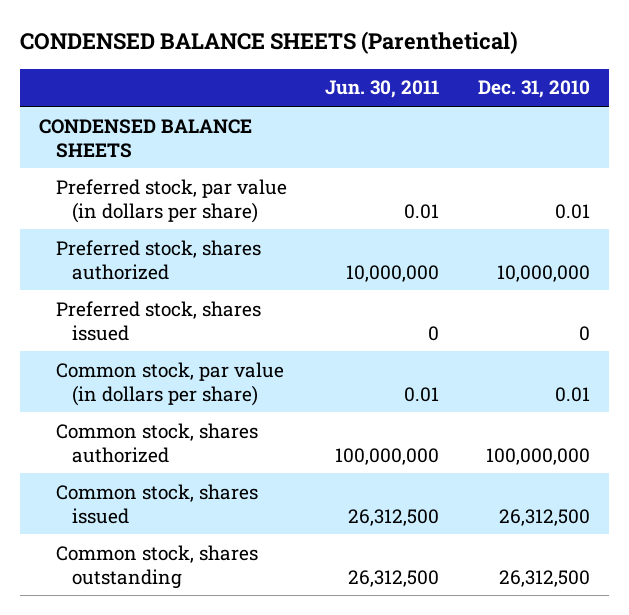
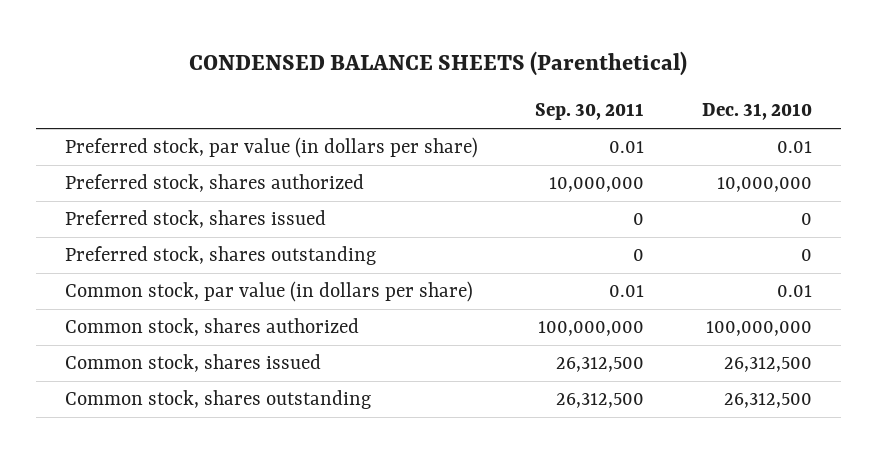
[325,80,440,99] Jun. 30, 2011 -> none
none -> [535,103,645,121] Sep. 30, 2011
[38,118,252,158] CONDENSED BALANCE SHEETS -> none
none -> [64,246,376,266] Preferred stock, shares outstanding

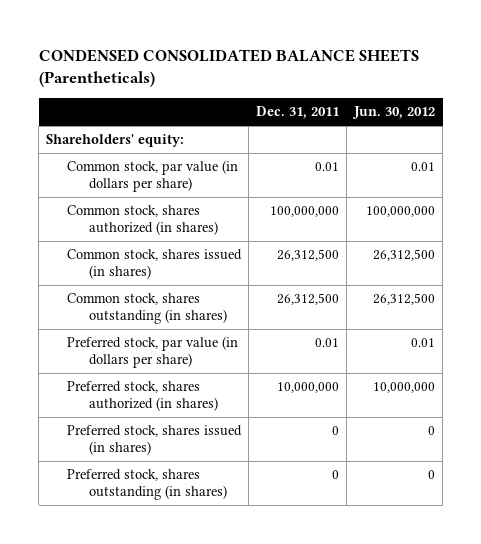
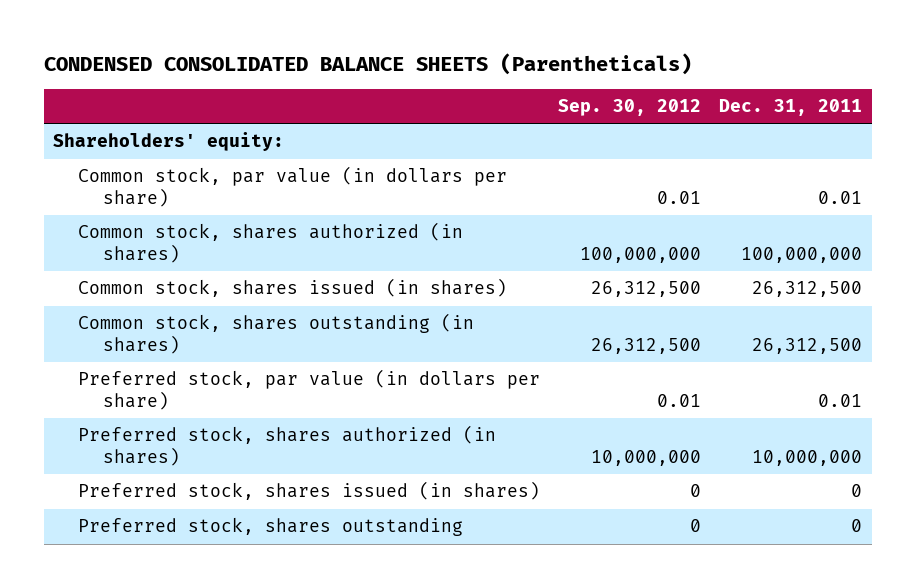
[352,106,436,120] Jun. 30, 2012 -> none
none -> [558,99,702,117] Sep. 30, 2012
[67,469,227,501] Preferred stock, shares outstanding (in shares) -> [78,517,464,537] Preferred stock, shares outstanding

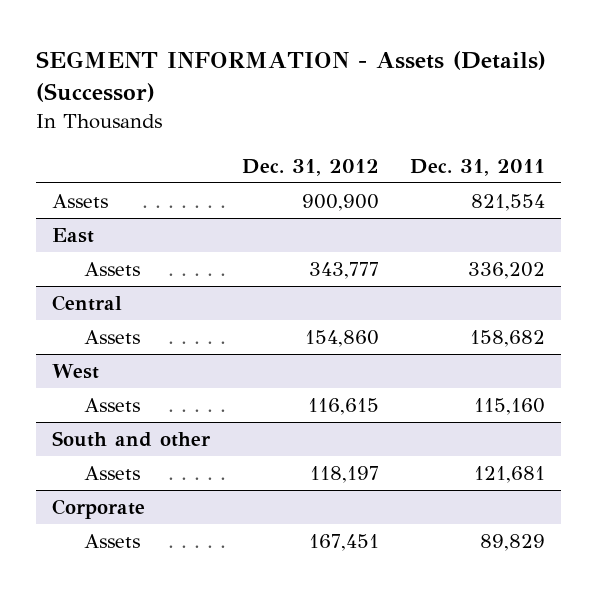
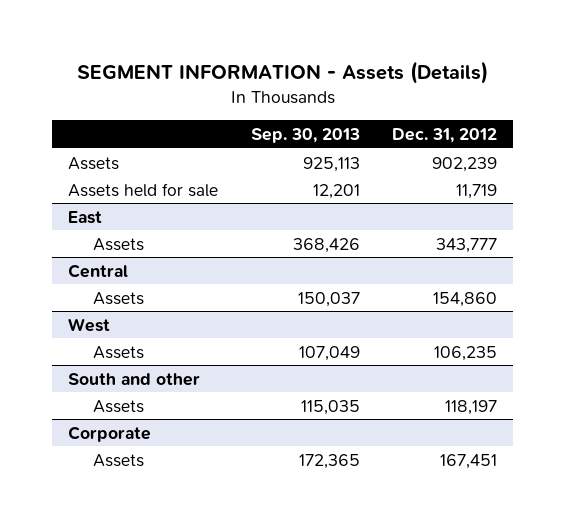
[36,51,547,103] SEGMENT INFORMATION - Assets (Details) (Successor) -> [76,61,488,85] SEGMENT INFORMATION - Assets (Details)
[410,158,546,176] Dec. 31, 2011 -> none
none -> [250,127,360,143] Sep. 30, 2013
[301,194,379,212] 900,900 -> [431,156,497,172] 902,239
none -> [68,182,219,197] Assets held for sale
[307,398,379,416] 116,615 -> [433,345,497,361] 106,235

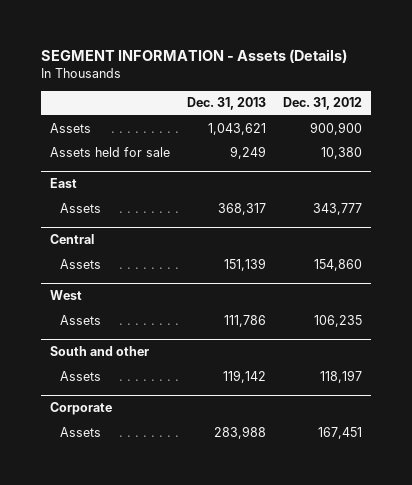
[250,127,360,143] Sep. 30, 2013 -> none
none -> [187,97,267,111] Dec. 31, 2013
[431,156,497,172] 902,239 -> [310,121,363,135] 900,900
[455,183,497,199] 11,719 -> [321,146,363,159] 10,380

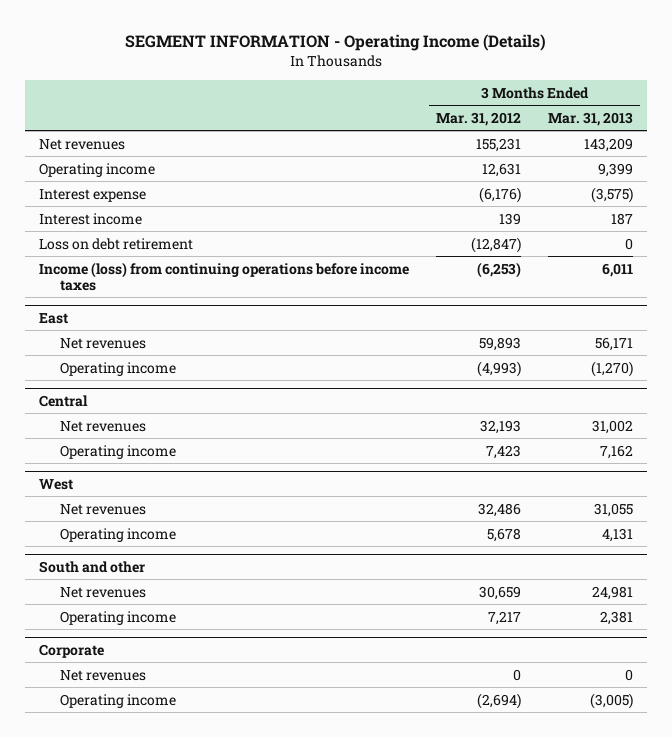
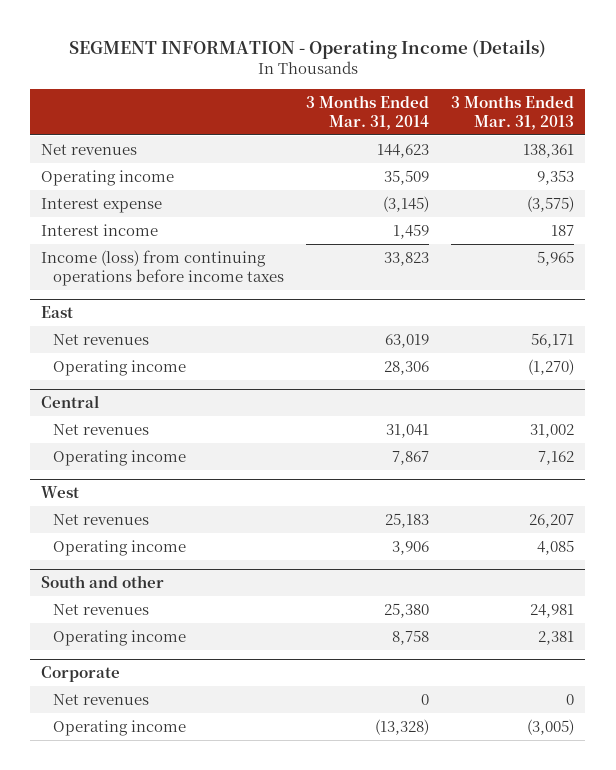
[435,111,521,126] Mar. 31, 2012 -> none
none -> [306,94,430,130] 3 Months Ended Mar. 31, 2014
[584,137,634,152] 143,209 -> [523,143,575,158] 138,361
[598,162,634,177] 9,399 -> [537,169,575,185] 9,353
[38,237,193,250] Loss on debt retirement -> none
[602,262,634,277] 6,011 -> [537,250,575,266] 5,965
[594,502,634,517] 31,055 -> [529,513,575,528] 26,207
[602,527,634,542] 4,131 -> [537,539,575,555] 4,085

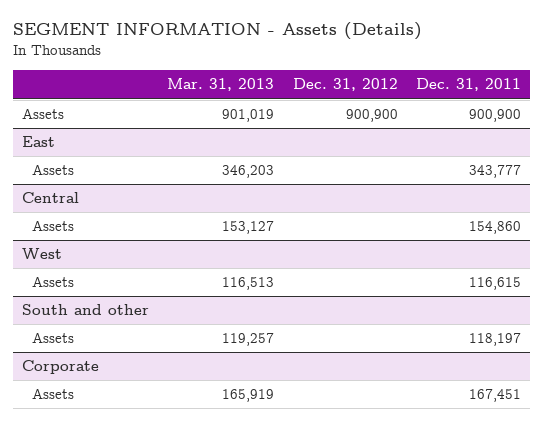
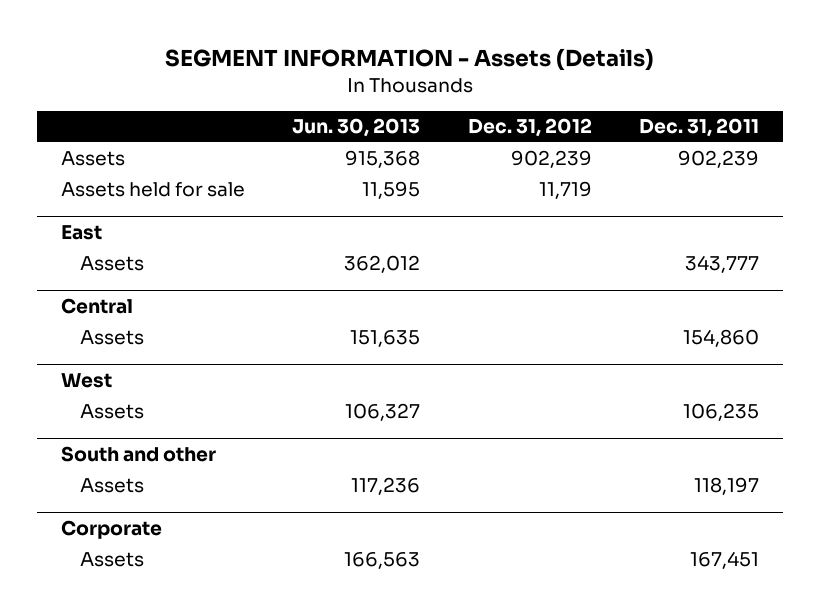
[167,78,275,92] Mar. 31, 2013 -> none
none -> [292,118,421,138] Jun. 30, 2013
[345,109,398,123] 900,900 -> [510,150,592,169] 902,239
[469,109,522,123] 900,900 -> [678,150,760,169] 902,239
none -> [60,182,245,198] Assets held for sale
[469,277,522,291] 116,615 -> [683,403,760,422] 106,235

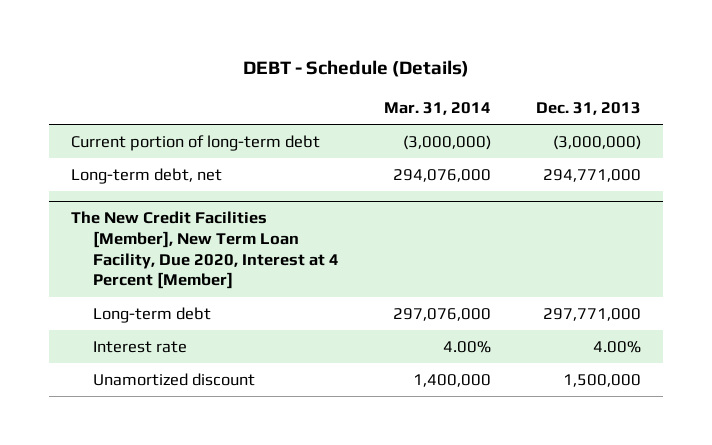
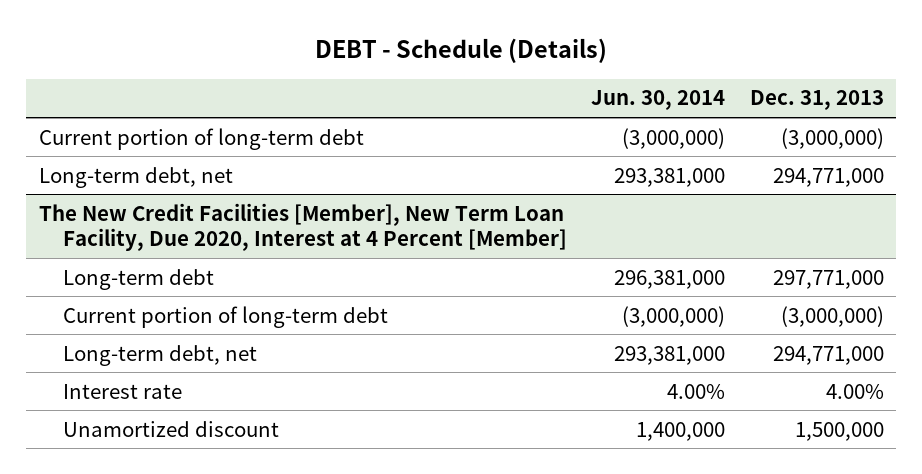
[383,102,491,116] Mar. 31, 2014 -> none
none -> [591,90,726,111] Jun. 30, 2014
none -> [63,305,389,328] Current portion of long-term debt
none -> [63,344,258,366] Long-term debt, net

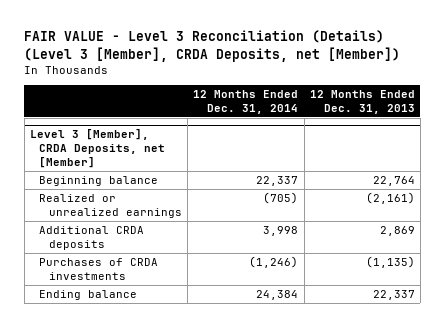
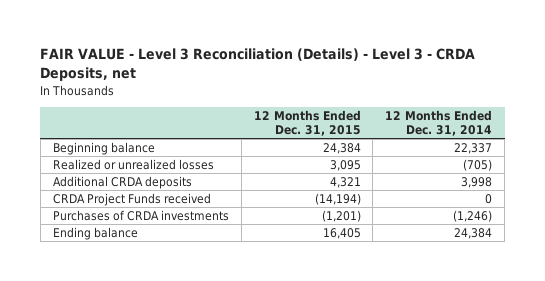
[24,30,401,62] FAIR VALUE - Level 3 Reconciliation (Details) (Level 3 [Member], CRDA Deposits, net [Member]) -> [40,48,476,82] FAIR VALUE - Level 3 Reconciliation (Details) - Level 3 - CRDA Deposits, net
[309,89,415,114] 12 Months Ended Dec. 31, 2013 -> none
none -> [253,109,361,137] 12 Months Ended Dec. 31, 2015
[29,129,166,169] Level 3 [Member], CRDA Deposits, net [Member] -> none
[39,193,182,219] Realized or unrealized earnings -> [52,159,214,171] Realized or unrealized losses
none -> [52,193,211,207] CRDA Project Funds received

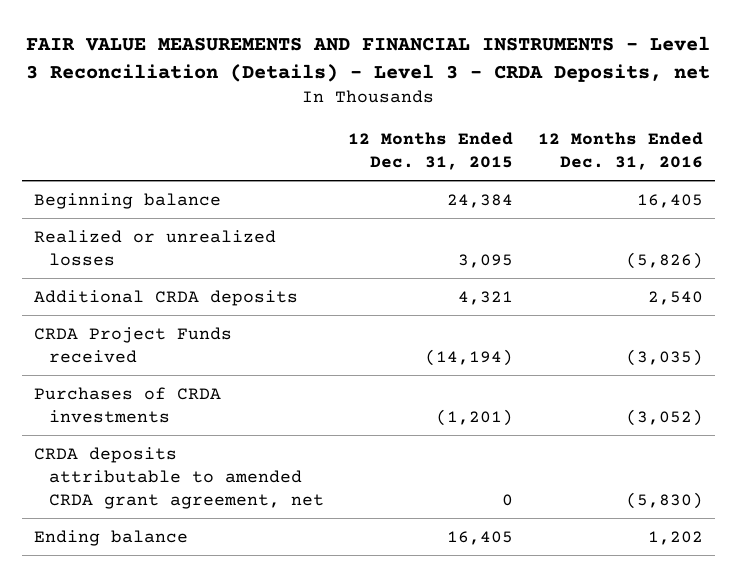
[40,48,476,82] FAIR VALUE - Level 3 Reconciliation (Details) - Level 3 - CRDA Deposits, net -> [26,35,711,82] FAIR VALUE MEASUREMENTS AND FINANCIAL INSTRUMENTS - Level 3 Reconciliation (Details) - Level 3 - CRDA Deposits, net
[385,109,493,137] 12 Months Ended Dec. 31, 2014 -> none
none -> [537,131,703,170] 12 Months Ended Dec. 31, 2016
none -> [34,446,324,510] CRDA deposits attributable to amended CRDA grant agreement, net

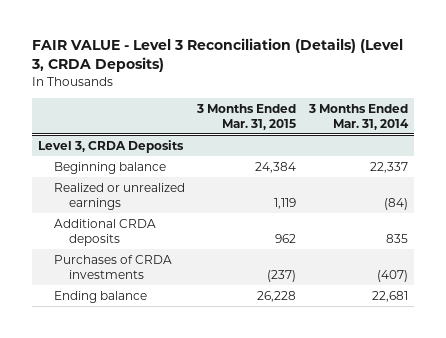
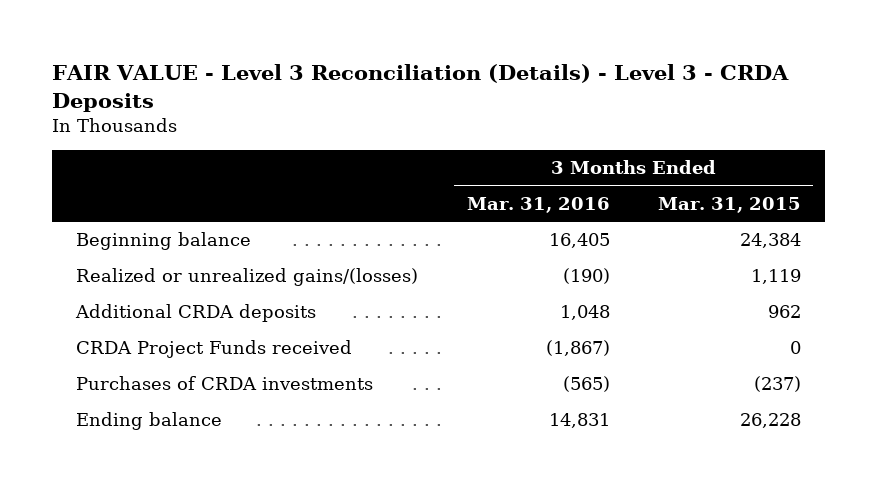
[30,38,403,73] FAIR VALUE - Level 3 Reconciliation (Details) (Level 3, CRDA Deposits) -> [51,63,789,112] FAIR VALUE - Level 3 Reconciliation (Details) - Level 3 - CRDA Deposits
[307,103,409,130] 3 Months Ended Mar. 31, 2014 -> none
none -> [466,196,610,213] Mar. 31, 2016
[37,139,184,153] Level 3, CRDA Deposits -> none
[53,182,185,210] Realized or unrealized earnings -> [76,268,419,287] Realized or unrealized gains/(losses)
none -> [76,340,353,359] CRDA Project Funds received

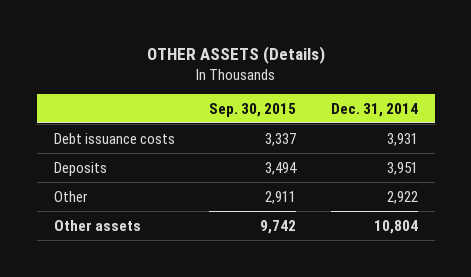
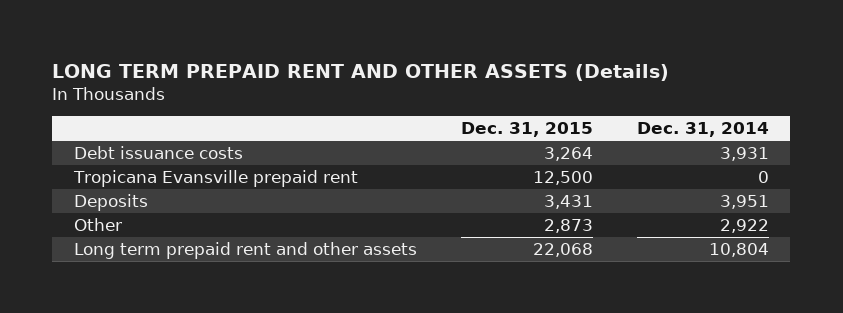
[146,45,325,64] OTHER ASSETS (Details) -> [52,63,670,81] LONG TERM PREPAID RENT AND OTHER ASSETS (Details)
[209,102,297,117] Sep. 30, 2015 -> none
none -> [460,122,593,138] Dec. 31, 2015
none -> [73,170,359,188] Tropicana Evansville prepaid rent
[53,219,141,231] Other assets -> [74,242,418,260] Long term prepaid rent and other assets

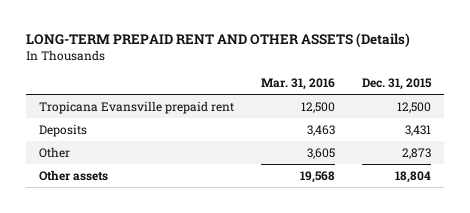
[52,63,670,81] LONG TERM PREPAID RENT AND OTHER ASSETS (Details) -> [25,32,410,47] LONG-TERM PREPAID RENT AND OTHER ASSETS (Details)
[636,122,769,138] Dec. 31, 2014 -> none
none -> [261,78,336,91] Mar. 31, 2016
[74,146,244,160] Debt issuance costs -> none
[74,242,418,260] Long term prepaid rent and other assets -> [39,169,109,181] Other assets
[532,243,593,258] 22,068 -> [394,170,431,183] 18,804

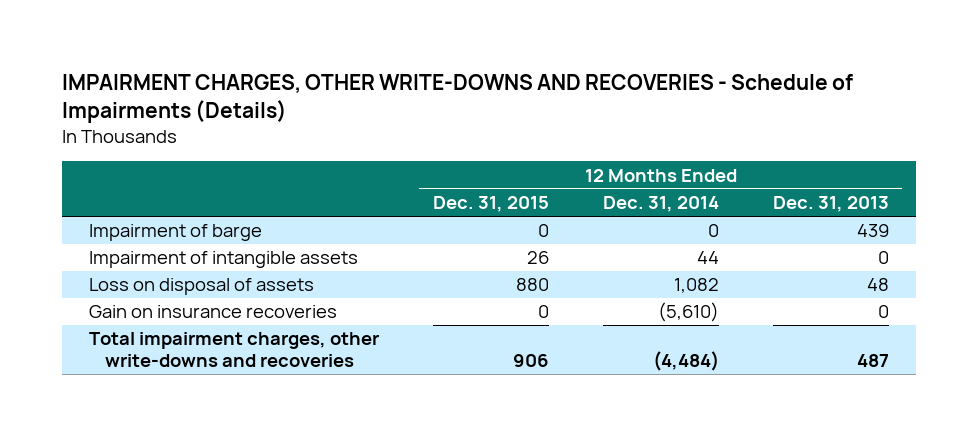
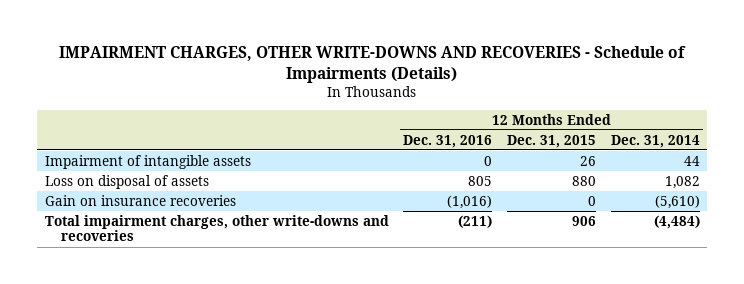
[772,196,889,213] Dec. 31, 2013 -> none
none -> [403,134,493,148] Dec. 31, 2016
[88,224,262,242] Impairment of barge -> none

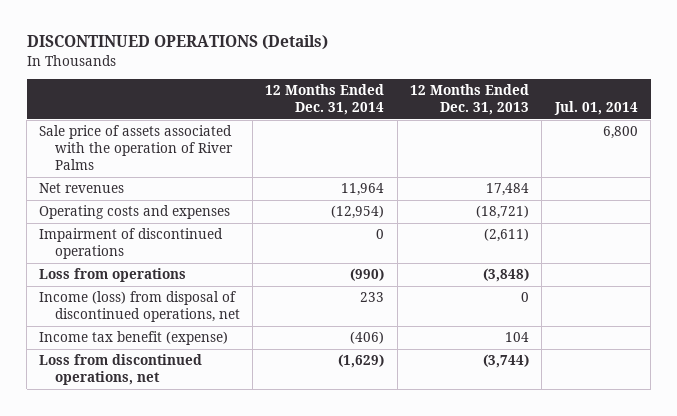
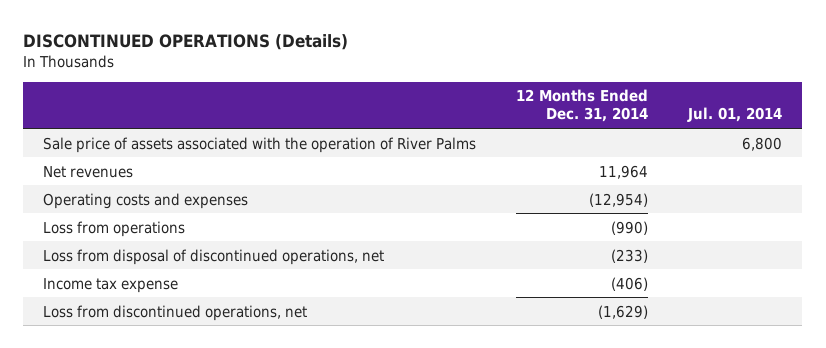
[409,84,529,116] 12 Months Ended Dec. 31, 2013 -> none
[39,228,224,260] Impairment of discontinued operations -> none
[39,291,240,323] Income (loss) from disposal of discontinued operations, net -> [43,248,385,265] Loss from disposal of discontinued operations, net
[360,292,385,303] 233 -> [611,248,649,263] (233)
[39,331,229,346] Income tax benefit (expense) -> [43,277,179,293] Income tax expense

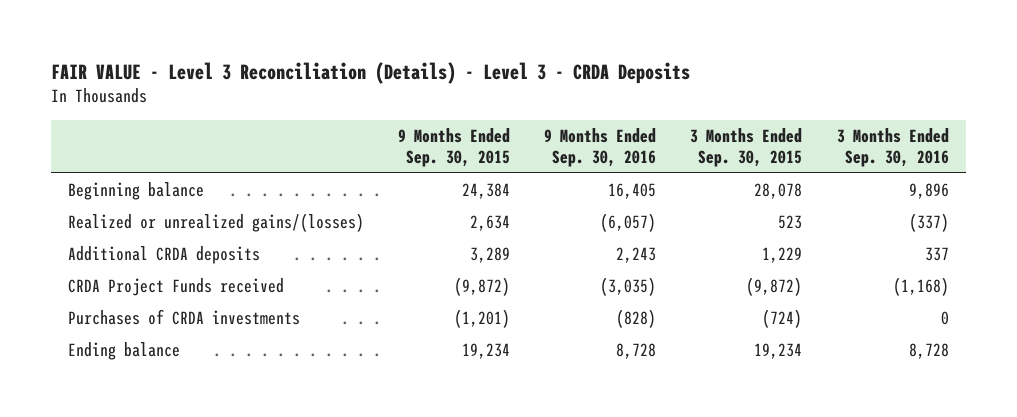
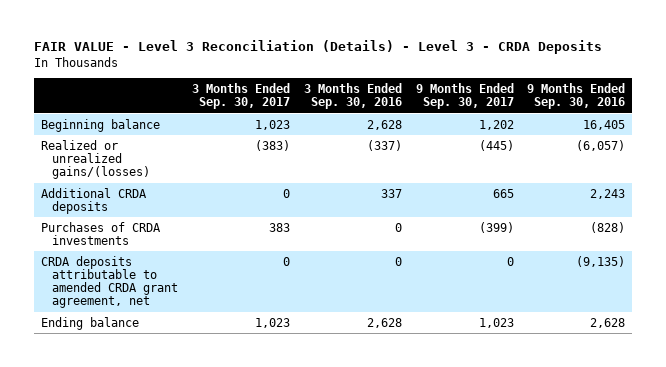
[398,128,511,168] 9 Months Ended Sep. 30, 2015 -> none
[690,128,803,168] 3 Months Ended Sep. 30, 2015 -> none
none -> [192,82,291,110] 3 Months Ended Sep. 30, 2017
none -> [415,82,514,110] 9 Months Ended Sep. 30, 2017
[908,182,949,199] 9,896 -> [366,119,402,130] 2,628
[68,277,285,296] CRDA Project Funds received -> none
none -> [40,255,179,309] CRDA deposits attributable to amended CRDA grant agreement, net
[616,342,657,359] 8,728 -> [590,317,626,328] 2,628
[908,342,949,359] 8,728 -> [366,317,402,328] 2,628

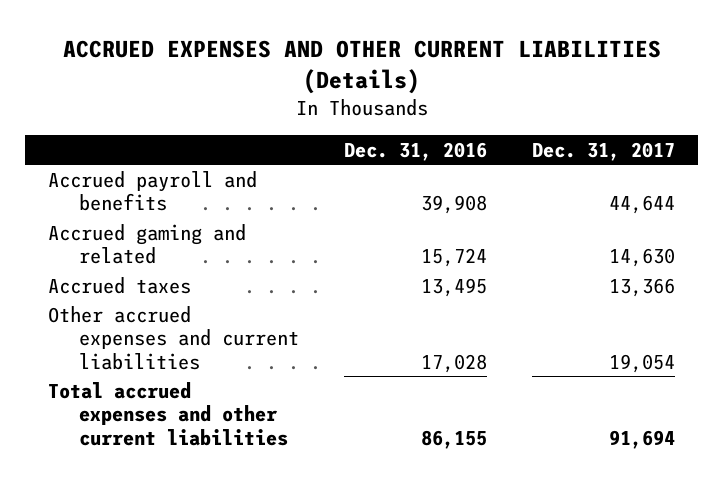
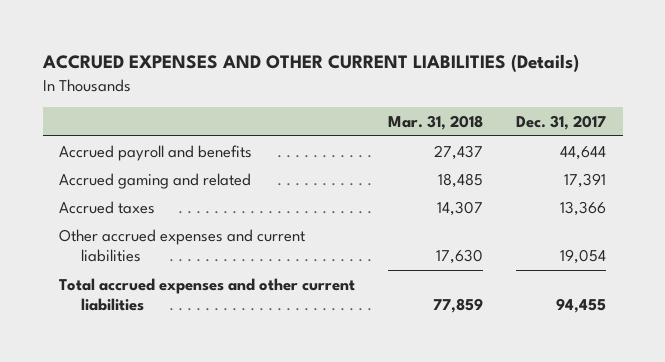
[343,141,487,161] Dec. 31, 2016 -> none
none -> [388,115,484,131] Mar. 31, 2018
[609,248,676,268] 14,630 -> [564,172,607,188] 17,391
[609,429,676,449] 91,694 -> [556,297,607,313] 94,455

